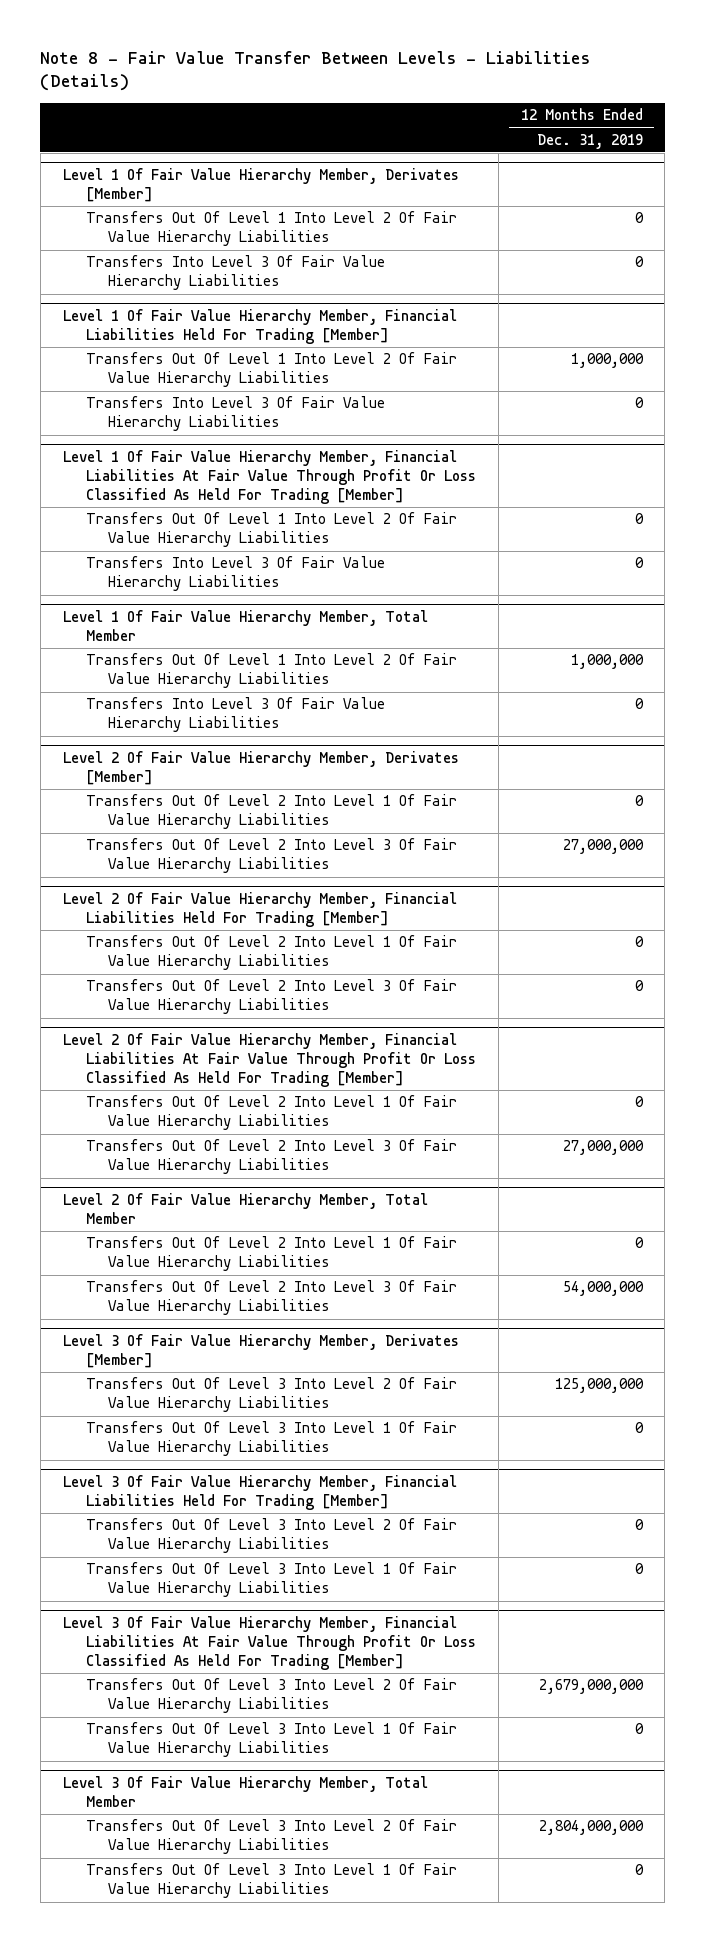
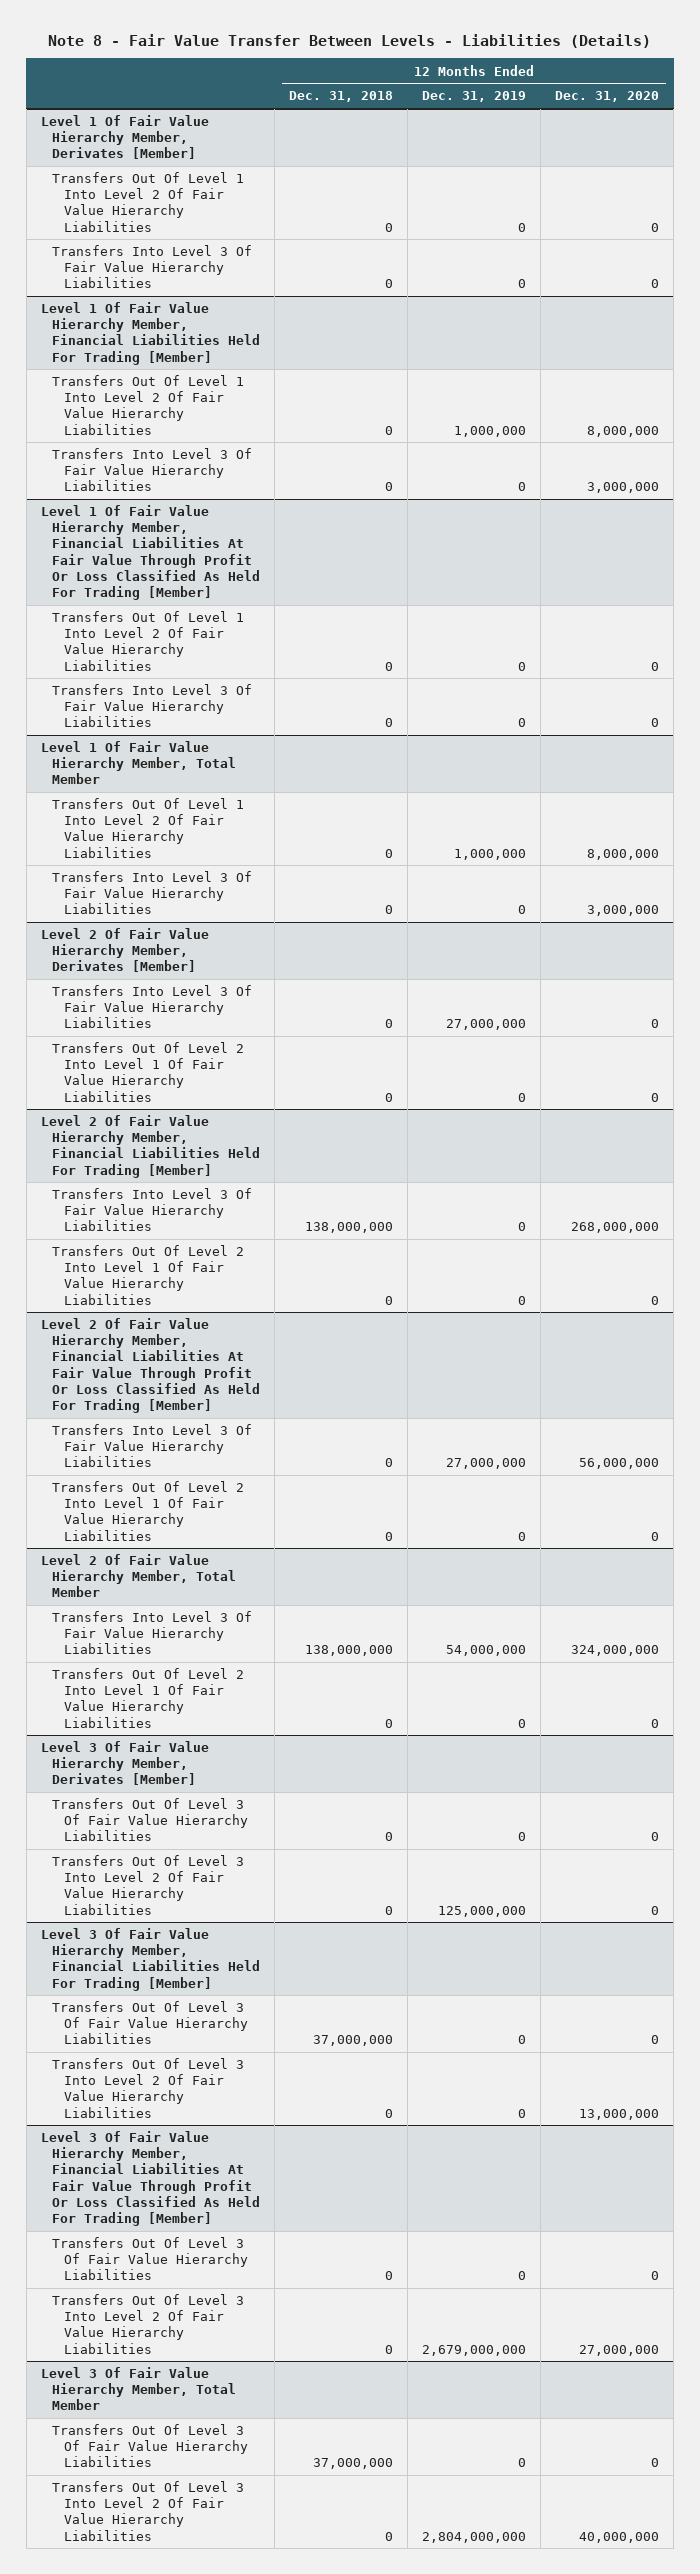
none -> [289,91,394,103] Dec. 31, 2018
none -> [555,91,660,103] Dec. 31, 2020
none -> [52,985,253,1029] Transfers Into Level 3 Of Fair Value Hierarchy Liabilities
[85,838,457,874] Transfers Out Of Level 2 Into Level 3 Of Fair Value Hierarchy Liabilities -> none
none -> [52,1188,253,1232] Transfers Into Level 3 Of Fair Value Hierarchy Liabilities
[85,979,457,1015] Transfers Out Of Level 2 Into Level 3 Of Fair Value Hierarchy Liabilities -> none
none -> [52,1424,253,1468] Transfers Into Level 3 Of Fair Value Hierarchy Liabilities
[85,1139,457,1175] Transfers Out Of Level 2 Into Level 3 Of Fair Value Hierarchy Liabilities -> none
none -> [52,1611,253,1655] Transfers Into Level 3 Of Fair Value Hierarchy Liabilities
[85,1280,457,1316] Transfers Out Of Level 2 Into Level 3 Of Fair Value Hierarchy Liabilities -> none
none -> [52,1798,248,1842] Transfers Out Of Level 3 Of Fair Value Hierarchy Liabilities
[85,1421,457,1457] Transfers Out Of Level 3 Into Level 1 Of Fair Value Hierarchy Liabilities -> none
none -> [52,2001,248,2045] Transfers Out Of Level 3 Of Fair Value Hierarchy Liabilities
[85,1562,457,1598] Transfers Out Of Level 3 Into Level 1 Of Fair Value Hierarchy Liabilities -> none
none -> [52,2237,248,2281] Transfers Out Of Level 3 Of Fair Value Hierarchy Liabilities
[85,1722,457,1758] Transfers Out Of Level 3 Into Level 1 Of Fair Value Hierarchy Liabilities -> none
none -> [52,2424,248,2468] Transfers Out Of Level 3 Of Fair Value Hierarchy Liabilities
[85,1863,457,1899] Transfers Out Of Level 3 Into Level 1 Of Fair Value Hierarchy Liabilities -> none

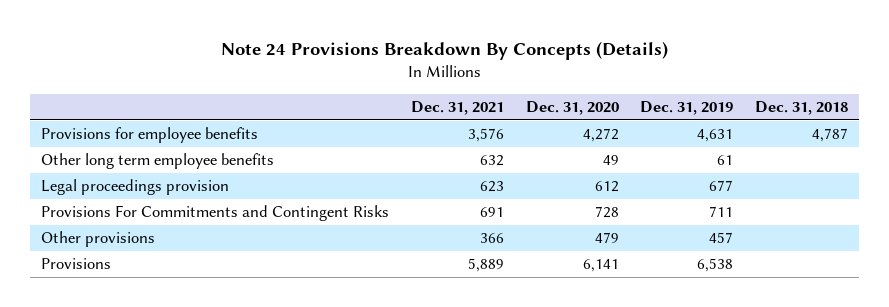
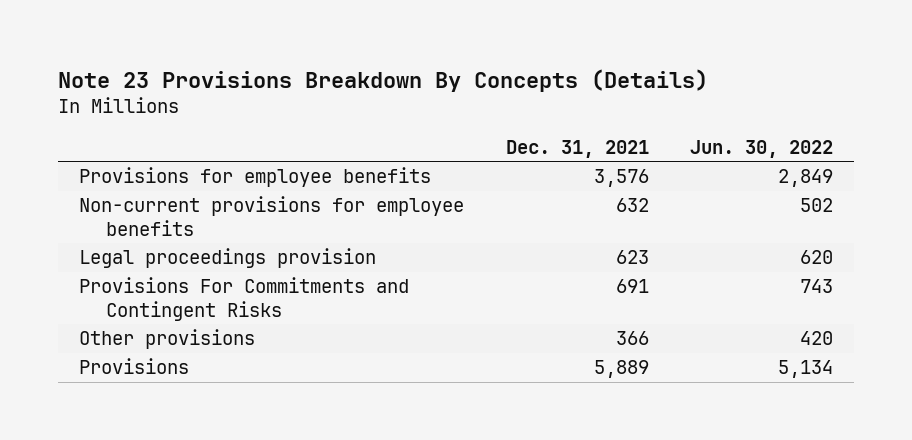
[220,41,668,61] Note 24 Provisions Breakdown By Concepts (Details) -> [58,68,709,92] Note 23 Provisions Breakdown By Concepts (Details)
[525,101,619,116] Dec. 31, 2020 -> none
[640,101,734,116] Dec. 31, 2019 -> none
[755,101,849,116] Dec. 31, 2018 -> none
none -> [690,139,834,158] Jun. 30, 2022
[40,153,274,170] Other long term employee benefits -> [79,196,465,236] Non-current provisions for employee benefits

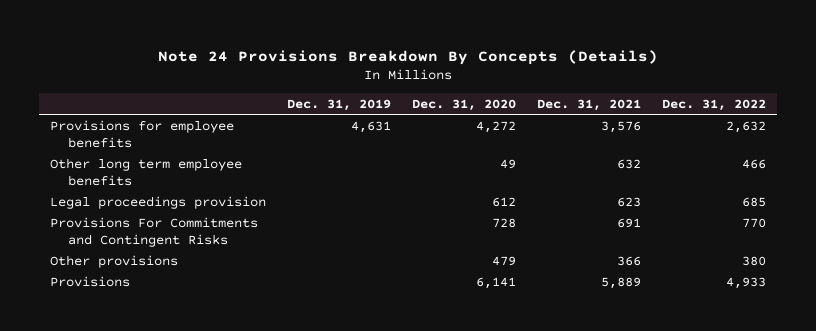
[58,68,709,92] Note 23 Provisions Breakdown By Concepts (Details) -> [158,49,659,65] Note 24 Provisions Breakdown By Concepts (Details)
[690,139,834,158] Jun. 30, 2022 -> none
none -> [287,98,392,111] Dec. 31, 2019
none -> [412,98,517,111] Dec. 31, 2020
none -> [662,98,767,111] Dec. 31, 2022
[79,196,465,236] Non-current provisions for employee benefits -> [50,157,243,186] Other long term employee benefits

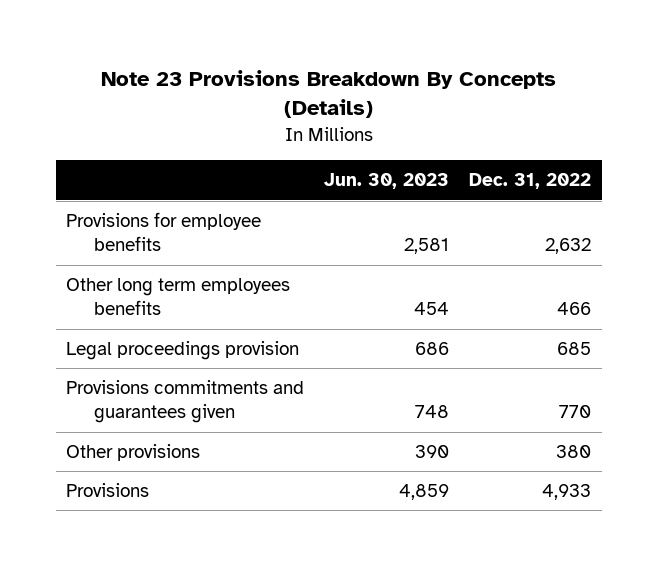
[158,49,659,65] Note 24 Provisions Breakdown By Concepts (Details) -> [100,69,556,119] Note 23 Provisions Breakdown By Concepts (Details)
[287,98,392,111] Dec. 31, 2019 -> none
[412,98,517,111] Dec. 31, 2020 -> none
[537,98,642,111] Dec. 31, 2021 -> none
none -> [324,173,450,190] Jun. 30, 2023
[50,157,243,186] Other long term employee benefits -> [66,278,291,316] Other long term employees benefits
[50,216,259,247] Provisions For Commitments and Contingent Risks -> none
none -> [66,380,305,424] Provisions commitments and guarantees given

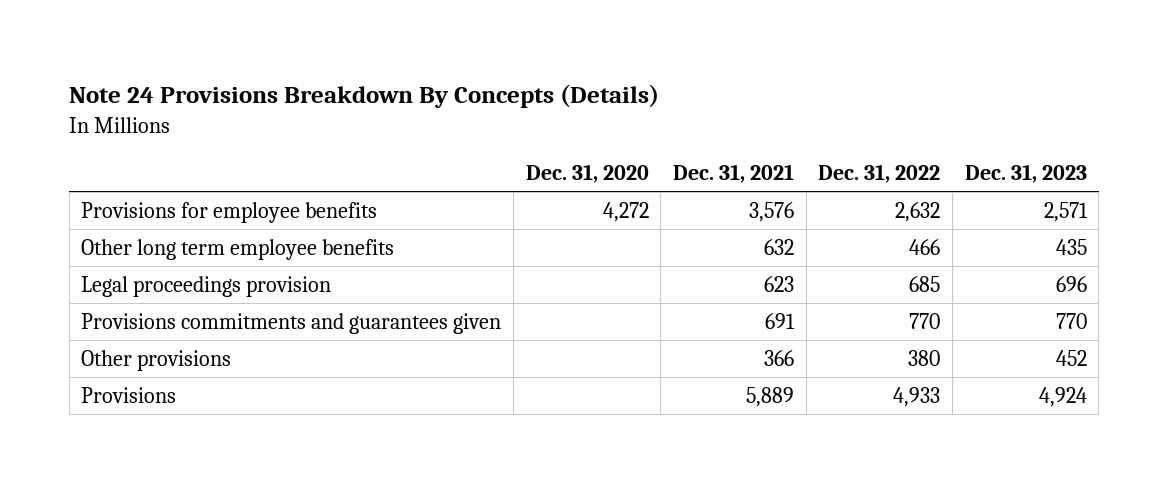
[100,69,556,119] Note 23 Provisions Breakdown By Concepts (Details) -> [69,84,660,109] Note 24 Provisions Breakdown By Concepts (Details)
[324,173,450,190] Jun. 30, 2023 -> none
none -> [525,164,649,184] Dec. 31, 2020
none -> [673,164,795,184] Dec. 31, 2021
none -> [964,164,1087,184] Dec. 31, 2023
[66,278,291,316] Other long term employees benefits -> [81,238,395,260] Other long term employee benefits

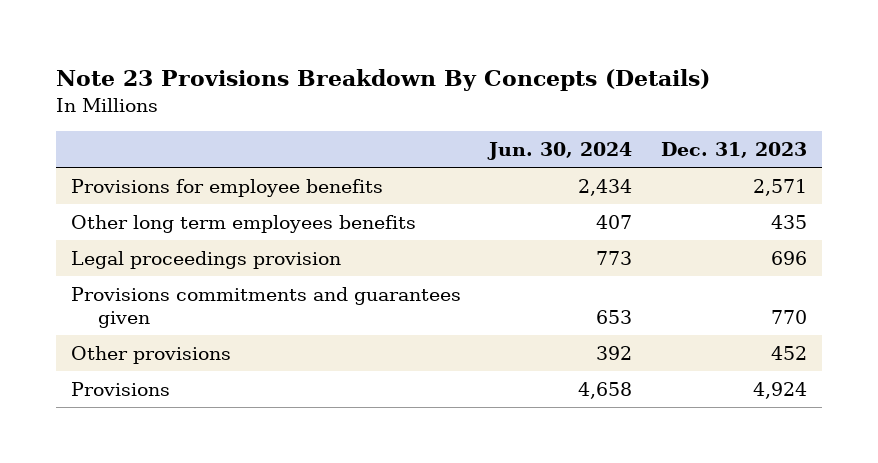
[69,84,660,109] Note 24 Provisions Breakdown By Concepts (Details) -> [56,68,711,91] Note 23 Provisions Breakdown By Concepts (Details)
[525,164,649,184] Dec. 31, 2020 -> none
[673,164,795,184] Dec. 31, 2021 -> none
[818,164,941,184] Dec. 31, 2022 -> none
none -> [487,141,633,160] Jun. 30, 2024
[81,238,395,260] Other long term employee benefits -> [70,215,416,234] Other long term employees benefits

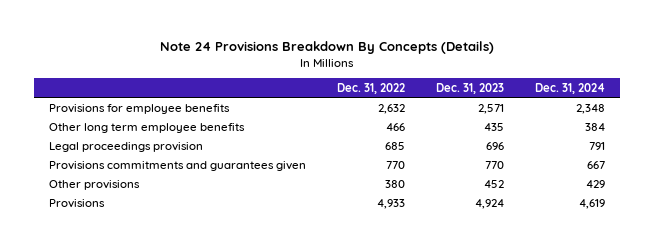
[56,68,711,91] Note 23 Provisions Breakdown By Concepts (Details) -> [160,41,495,55] Note 24 Provisions Breakdown By Concepts (Details)
[487,141,633,160] Jun. 30, 2024 -> none
none -> [337,82,406,94] Dec. 31, 2022
none -> [534,82,605,94] Dec. 31, 2024
[70,215,416,234] Other long term employees benefits -> [49,122,246,133] Other long term employee benefits

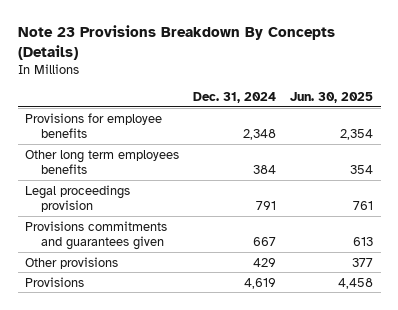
[160,41,495,55] Note 24 Provisions Breakdown By Concepts (Details) -> [17,25,335,60] Note 23 Provisions Breakdown By Concepts (Details)
[337,82,406,94] Dec. 31, 2022 -> none
[436,82,505,94] Dec. 31, 2023 -> none
none -> [290,91,374,103] Jun. 30, 2025
[49,122,246,133] Other long term employee benefits -> [24,149,179,175] Other long term employees benefits

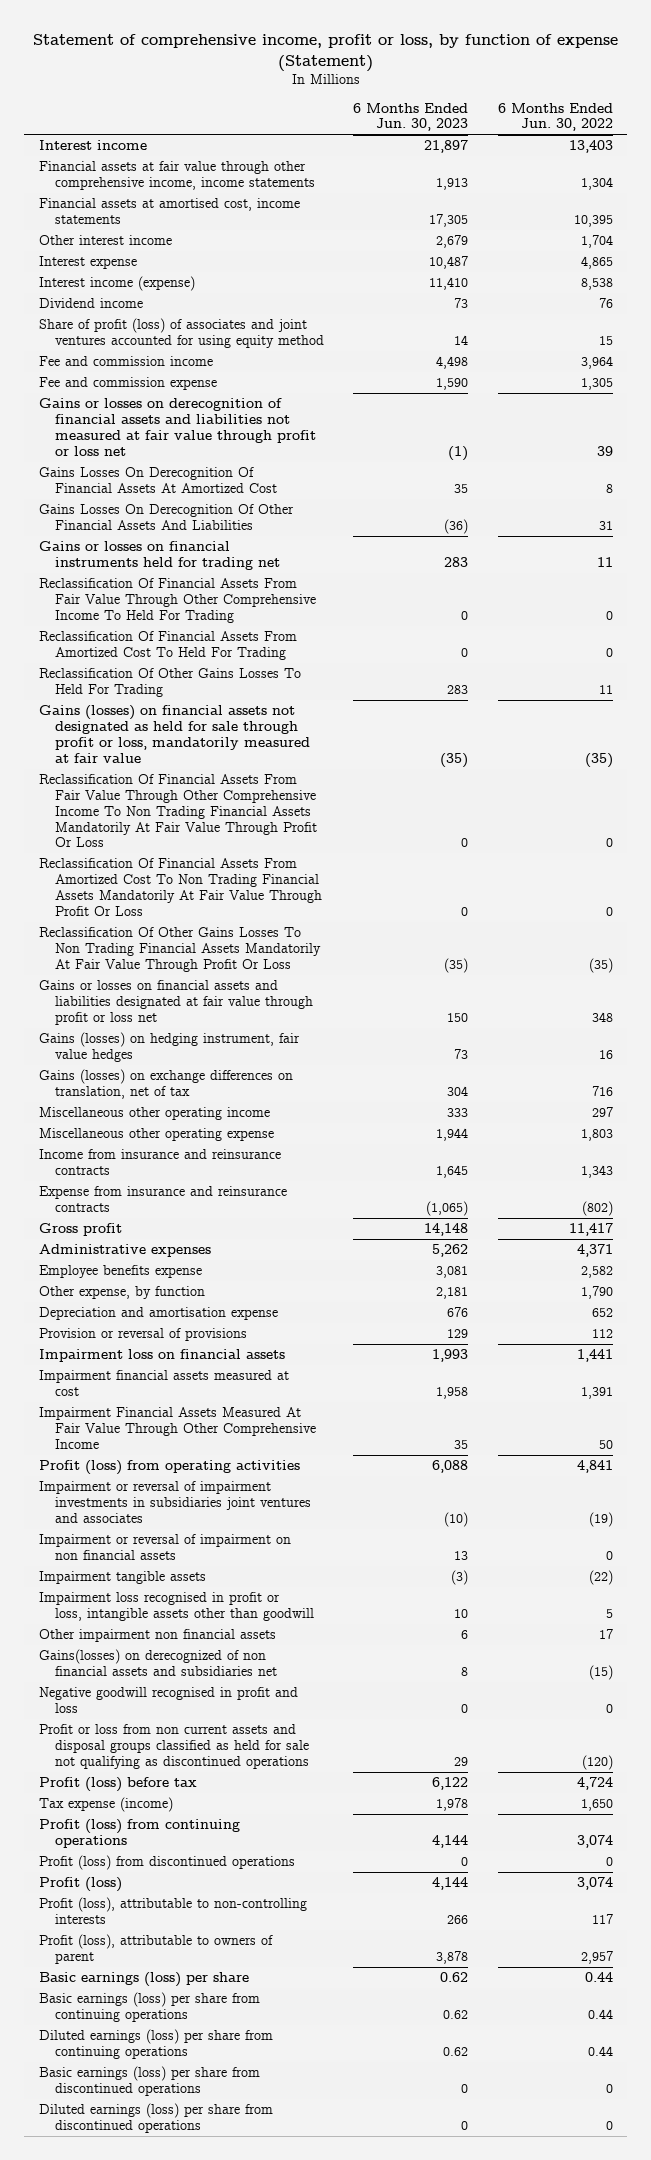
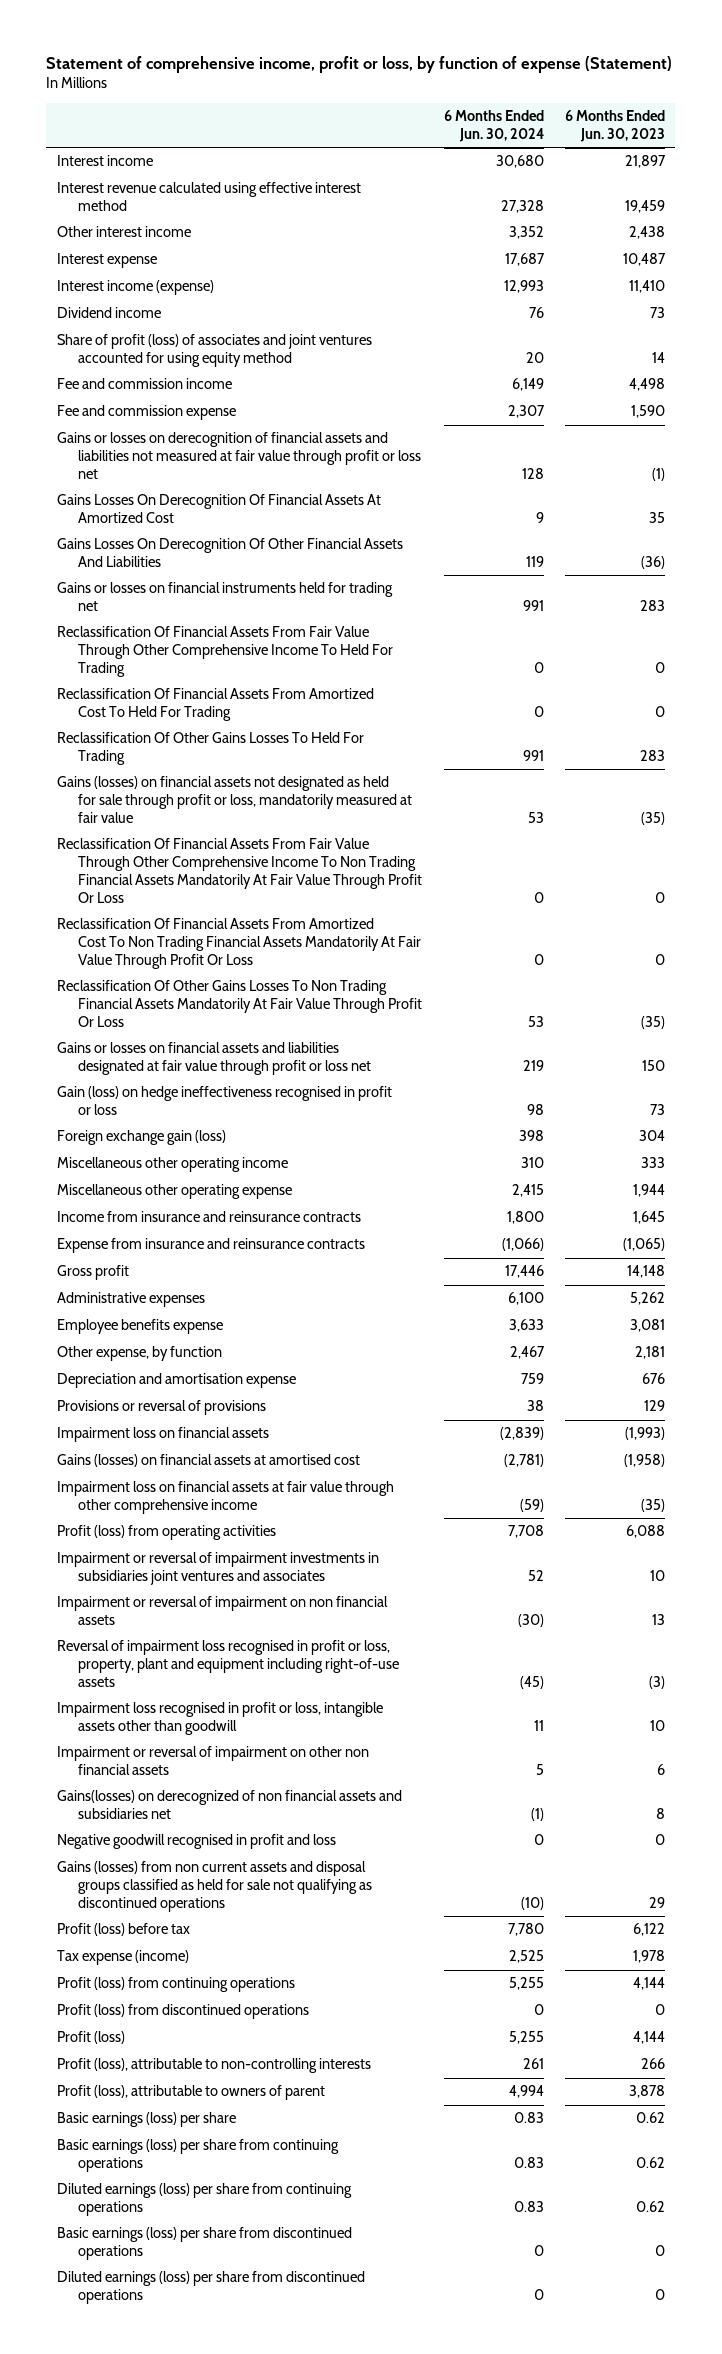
[497,102,613,132] 6 Months Ended Jun. 30, 2022 -> none
none -> [443,110,544,143] 6 Months Ended Jun. 30, 2024
[38,161,315,191] Financial assets at fair value through other comprehensive income, income statements -> none
[38,198,300,225] Financial assets at amortised cost, income statements -> none
none -> [56,182,361,212] Interest revenue calculated using effective interest method
[436,235,469,249] 2,679 -> [628,226,665,240] 2,438
[38,1032,300,1063] Gains (losses) on hedging instrument, fair value hedges -> none
[38,1069,293,1100] Gains (losses) on exchange differences on translation, net of tax -> none
none -> [56,1086,392,1116] Gain (loss) on hedge ineffectiveness recognised in profit or loss
none -> [56,1130,226,1146] Foreign exchange gain (loss)
[38,1370,289,1397] Impairment financial assets measured at cost -> none
[38,1328,247,1342] Provision or reversal of provisions -> [56,1400,266,1416] Provisions or reversal of provisions
[432,1349,469,1363] 1,993 -> [624,1427,665,1441] (1,993)
none -> [56,1454,360,1468] Gains (losses) on financial assets at amortised cost
[38,1407,316,1449] Impairment Financial Assets Measured At Fair Value Through Other Comprehensive Income -> [56,1481,394,1515] Impairment loss on financial assets at fair value through other comprehensive income
[454,1439,469,1449] 35 -> [640,1499,665,1513] (35)
[444,1511,469,1527] (10) -> [649,1570,665,1582] 10
[38,1571,206,1585] Impairment tangible assets -> none
none -> [56,1640,400,1687] Reversal of impairment loss recognised in profit or loss, property, plant and equipment including right-of-use assets
[38,1629,276,1643] Other impairment non financial assets -> [56,1746,369,1776] Impairment or reversal of impairment on other non financial assets
[38,1724,309,1769] Profit or loss from non current assets and disposal groups classified as held for sale not qualifying as discontinued operations -> [56,1861,373,1912] Gains (losses) from non current assets and disposal groups classified as held for sale not qualifying as discontinued operations

